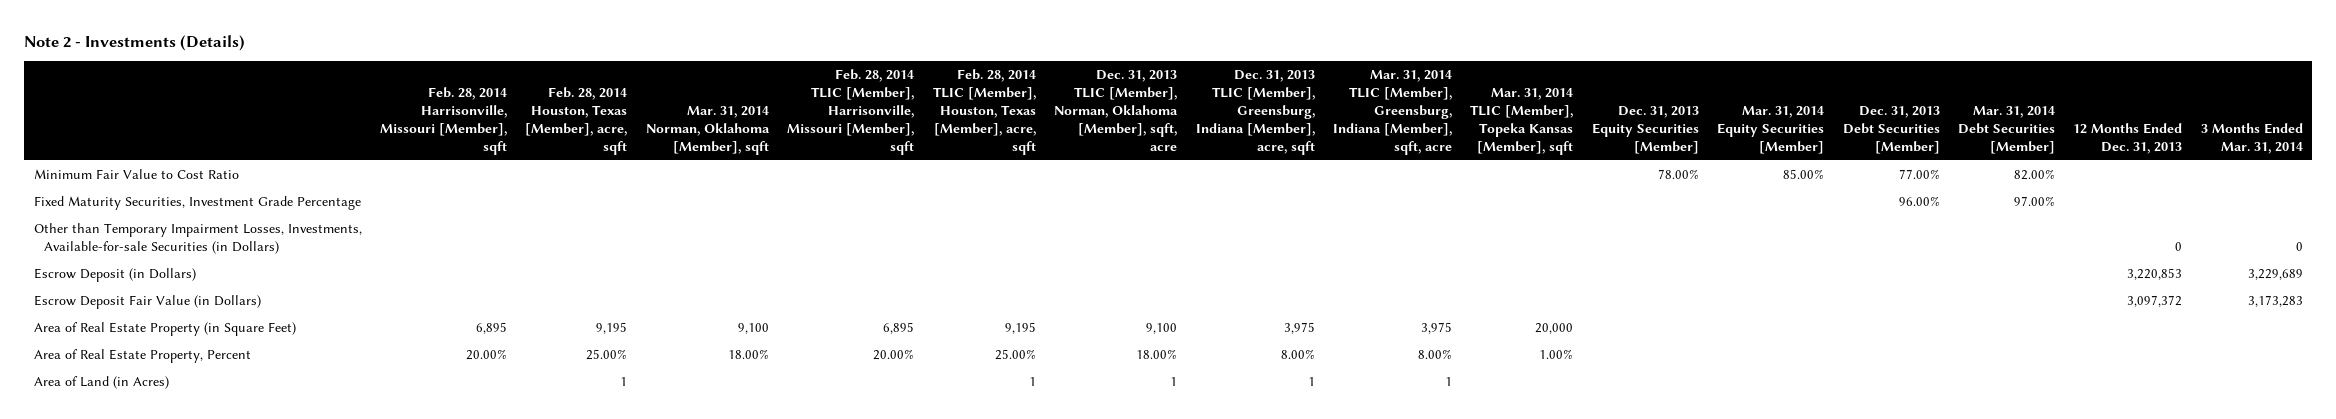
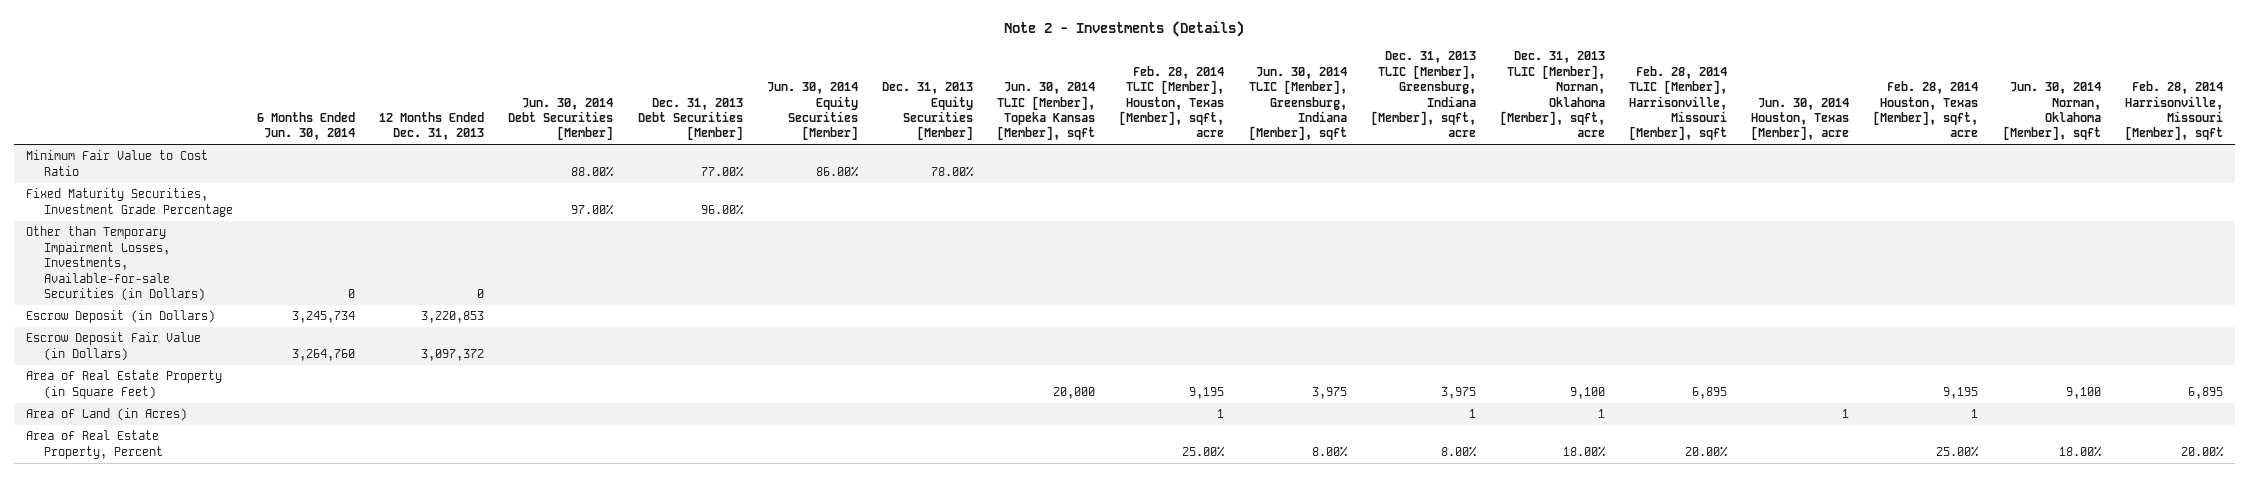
[525,86,628,155] Feb. 28, 2014 Houston, Texas [Member], acre, sqft -> none
[645,105,770,155] Mar. 31, 2014 Norman, Oklahoma [Member], sqft -> none
[932,68,1036,155] Feb. 28, 2014 TLIC [Member], Houston, Texas [Member], acre, sqft -> none
[1195,69,1315,155] Dec. 31, 2013 TLIC [Member], Greensburg, Indiana [Member], acre, sqft -> none
[1332,69,1452,155] Mar. 31, 2014 TLIC [Member], Greensburg, Indiana [Member], sqft, acre -> none
[1470,87,1574,155] Mar. 31, 2014 TLIC [Member], Topeka Kansas [Member], sqft -> none
[1717,105,1825,154] Mar. 31, 2014 Equity Securities [Member] -> none
[1958,105,2056,154] Mar. 31, 2014 Debt Securities [Member] -> none
[2200,122,2303,154] 3 Months Ended Mar. 31, 2014 -> none
none -> [257,111,356,141] 6 Months Ended Jun. 30, 2014
none -> [508,97,614,141] Jun. 30, 2014 Debt Securities [Member]
none -> [766,82,858,141] Jun. 30, 2014 Equity Securities [Member]
none -> [997,82,1096,141] Jun. 30, 2014 TLIC [Member], Topeka Kansas [Member], sqft
none -> [1119,65,1225,138] Feb. 28, 2014 TLIC [Member], Houston, Texas [Member], sqft, acre
none -> [1248,66,1347,141] Jun. 30, 2014 TLIC [Member], Greensburg, Indiana [Member], sqft
none -> [1370,51,1476,138] Dec. 31, 2013 TLIC [Member], Greensburg, Indiana [Member], sqft, acre
none -> [1751,97,1850,141] Jun. 30, 2014 Houston, Texas [Member], acre
none -> [1873,81,1979,138] Feb. 28, 2014 Houston, Texas [Member], sqft, acre
none -> [2002,82,2101,141] Jun. 30, 2014 Norman, Oklahoma [Member], sqft
[33,349,251,364] Area of Real Estate Property, Percent -> [26,430,163,459] Area of Real Estate Property, Percent

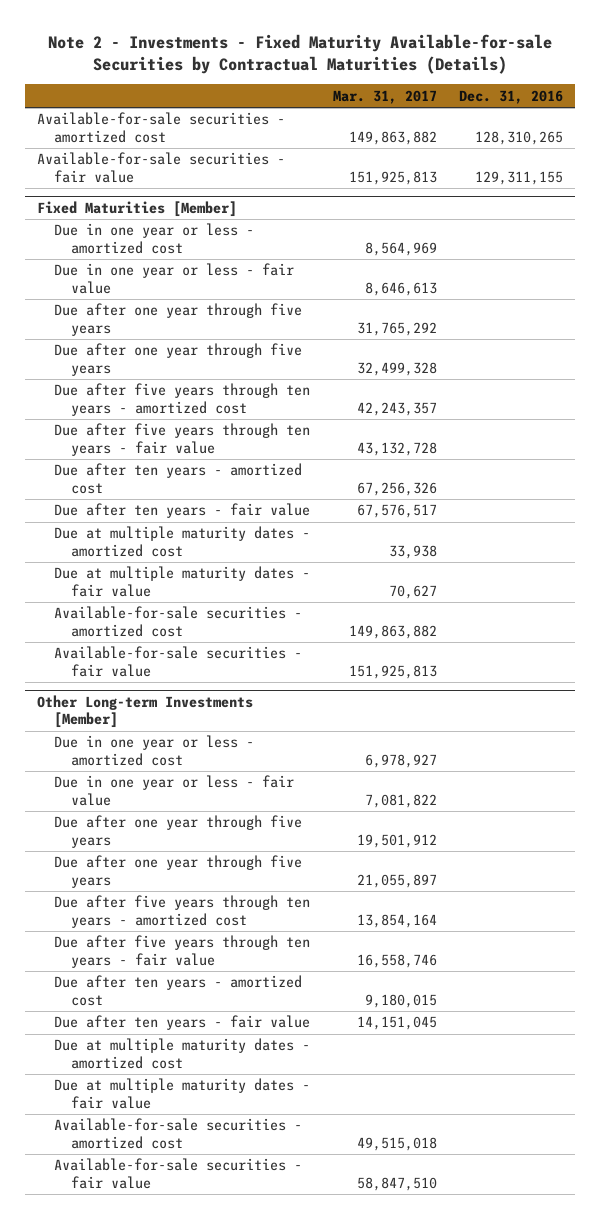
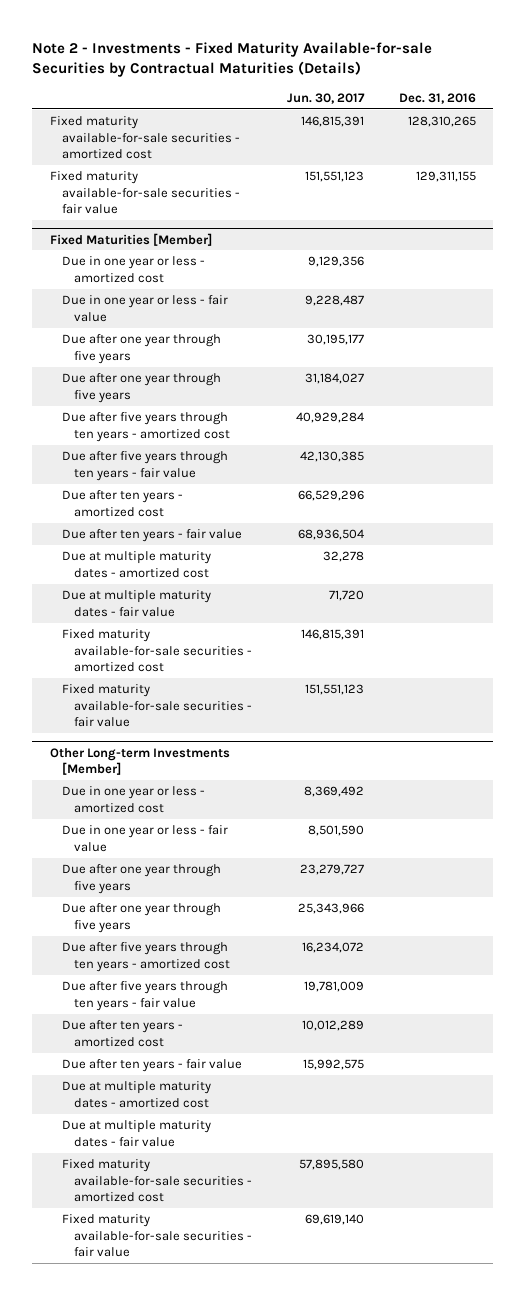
[332,89,437,104] Mar. 31, 2017 -> none
none -> [286,92,365,104] Jun. 30, 2017
[36,112,285,143] Available-for-sale securities - amortized cost -> [49,116,240,160] Fixed maturity available-for-sale securities - amortized cost
[36,152,285,183] Available-for-sale securities - fair value -> [49,171,240,215] Fixed maturity available-for-sale securities - fair value
[53,606,302,637] Available-for-sale securities - amortized cost -> [61,629,253,673] Fixed maturity available-for-sale securities - amortized cost
[53,646,302,677] Available-for-sale securities - fair value -> [61,684,253,728] Fixed maturity available-for-sale securities - fair value
[53,1118,302,1149] Available-for-sale securities - amortized cost -> [61,1159,253,1203] Fixed maturity available-for-sale securities - amortized cost
[53,1158,302,1189] Available-for-sale securities - fair value -> [61,1214,253,1258] Fixed maturity available-for-sale securities - fair value

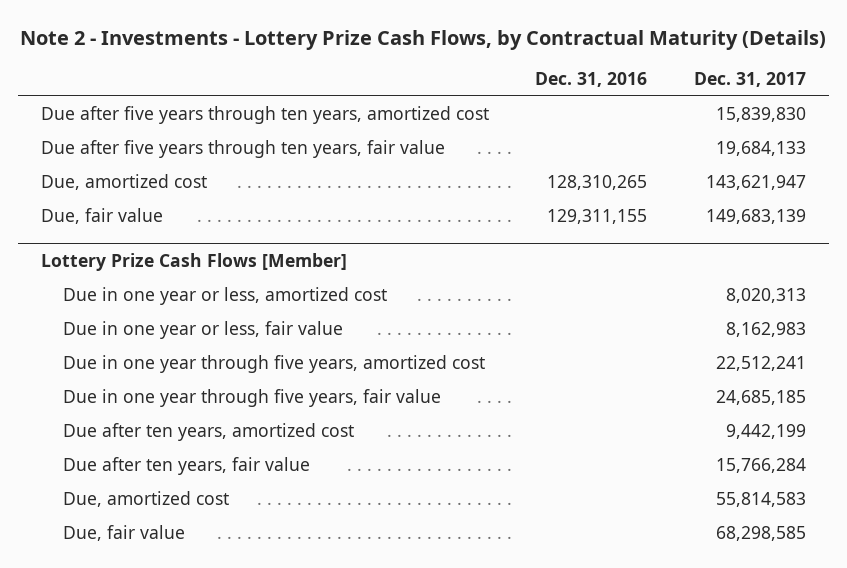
[32,41,433,78] Note 2 - Investments - Fixed Maturity Available-for-sale Securities by Contractual Maturities (Details) -> [20,29,827,50] Note 2 - Investments - Lottery Prize Cash Flows, by Contractual Maturity (Details)
[286,92,365,104] Jun. 30, 2017 -> none
none -> [693,72,806,88] Dec. 31, 2017
[49,232,212,246] Fixed Maturities [Member] -> none
[61,256,205,283] Due in one year or less - amortized cost -> none
[61,295,228,322] Due in one year or less - fair value -> none
[61,334,221,364] Due after one year through five years -> none
[61,373,221,403] Due after one year through five years -> none
[61,412,231,442] Due after five years through ten years - amortized cost -> none
[61,451,228,481] Due after five years through ten years - fair value -> none
[61,490,183,517] Due after ten years - amortized cost -> none
[61,529,242,543] Due after ten years - fair value -> none
[61,551,211,578] Due at multiple maturity dates - amortized cost -> none
[61,590,211,617] Due at multiple maturity dates - fair value -> none
[61,629,253,673] Fixed maturity available-for-sale securities - amortized cost -> none
[61,684,253,728] Fixed maturity available-for-sale securities - fair value -> none
[49,747,230,776] Other Long-term Investments [Member] -> none
[61,786,205,813] Due in one year or less - amortized cost -> none
[61,825,228,852] Due in one year or less - fair value -> none
[61,864,221,894] Due after one year through five years -> none
[61,903,221,933] Due after one year through five years -> none
[61,942,231,972] Due after five years through ten years - amortized cost -> none
[61,981,228,1011] Due after five years through ten years - fair value -> none
[61,1020,183,1047] Due after ten years - amortized cost -> none
[61,1059,242,1073] Due after ten years - fair value -> none
[61,1081,211,1108] Due at multiple maturity dates - amortized cost -> none
[61,1120,211,1147] Due at multiple maturity dates - fair value -> none
[61,1159,253,1203] Fixed maturity available-for-sale securities - amortized cost -> none
[61,1214,253,1258] Fixed maturity available-for-sale securities - fair value -> none
none -> [40,106,489,125] Due after five years through ten years, amortized cost
none -> [40,140,445,159] Due after five years through ten years, fair value
[49,116,240,160] Fixed maturity available-for-sale securities - amortized cost -> [40,174,207,191] Due, amortized cost
[49,171,240,215] Fixed maturity available-for-sale securities - fair value -> [40,208,163,225] Due, fair value
none -> [40,252,347,271] Lottery Prize Cash Flows [Member]
none -> [62,287,387,306] Due in one year or less, amortized cost
none -> [62,321,343,340] Due in one year or less, fair value
none -> [62,355,485,374] Due in one year through five years, amortized cost
none -> [62,389,441,408] Due in one year through five years, fair value
none -> [62,423,354,442] Due after ten years, amortized cost
none -> [62,457,310,476] Due after ten years, fair value
none -> [62,491,229,508] Due, amortized cost
none -> [62,525,185,542] Due, fair value

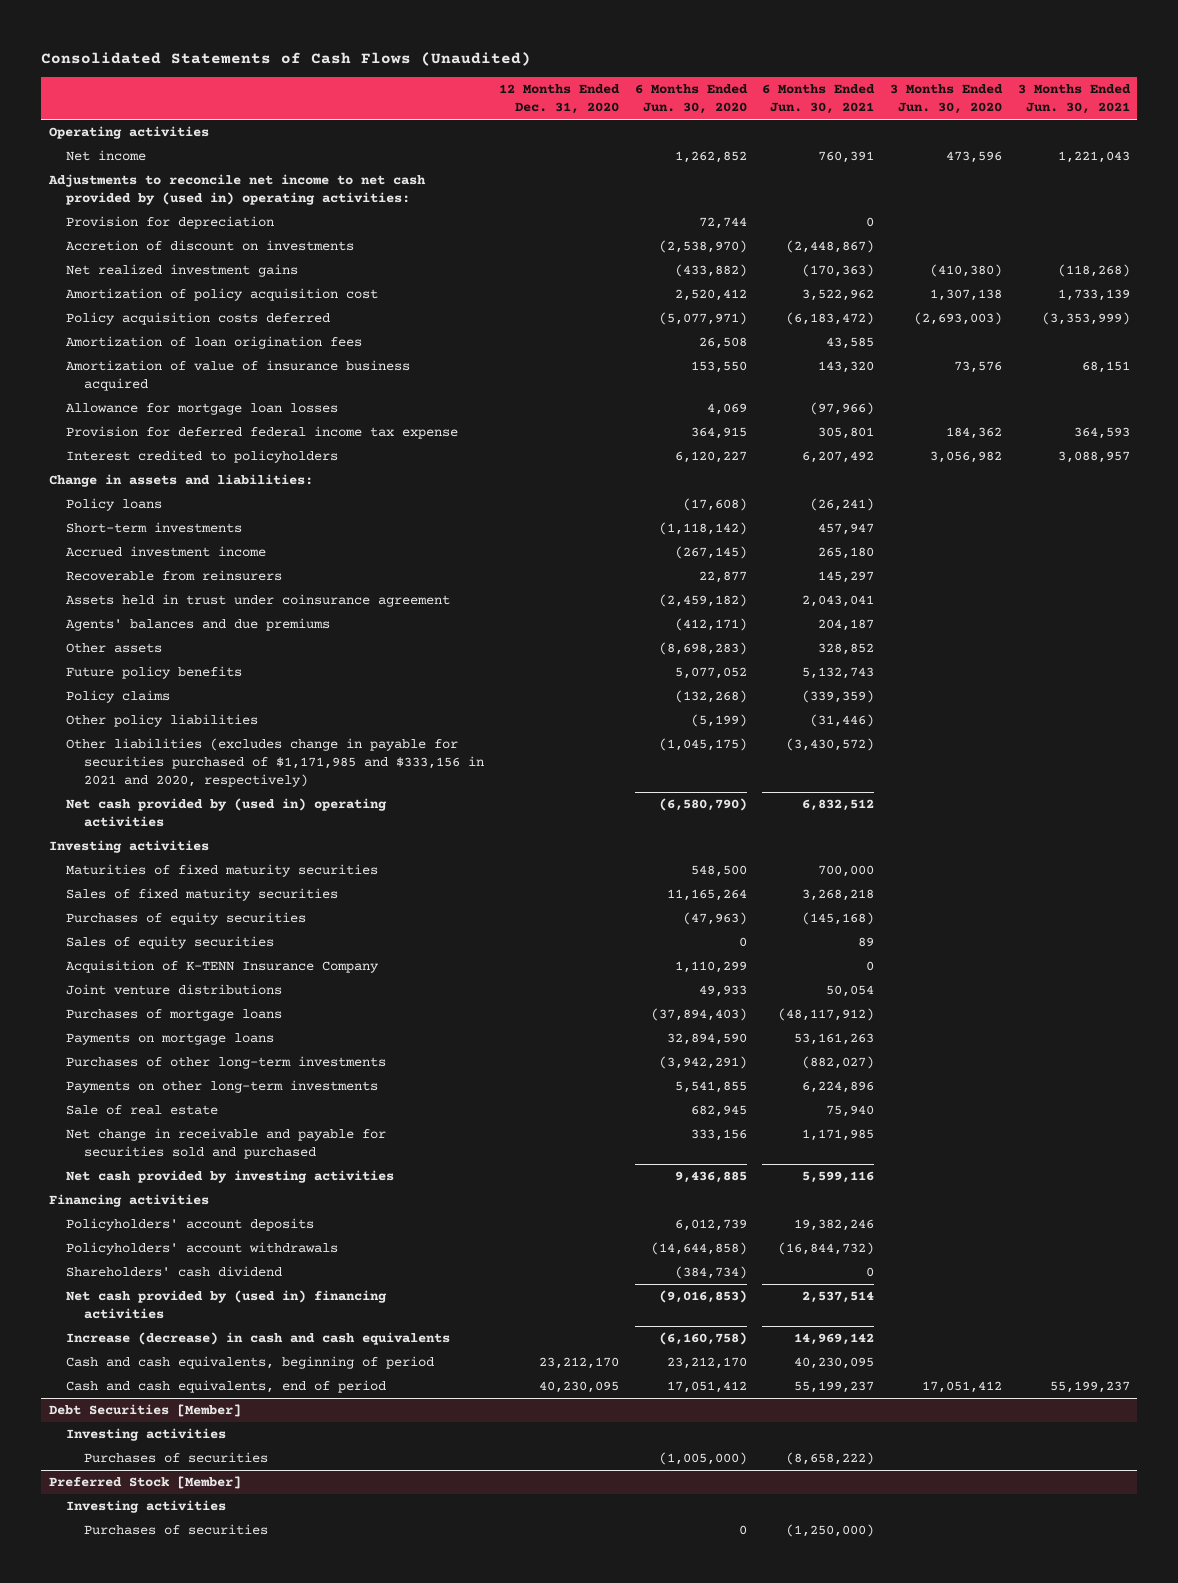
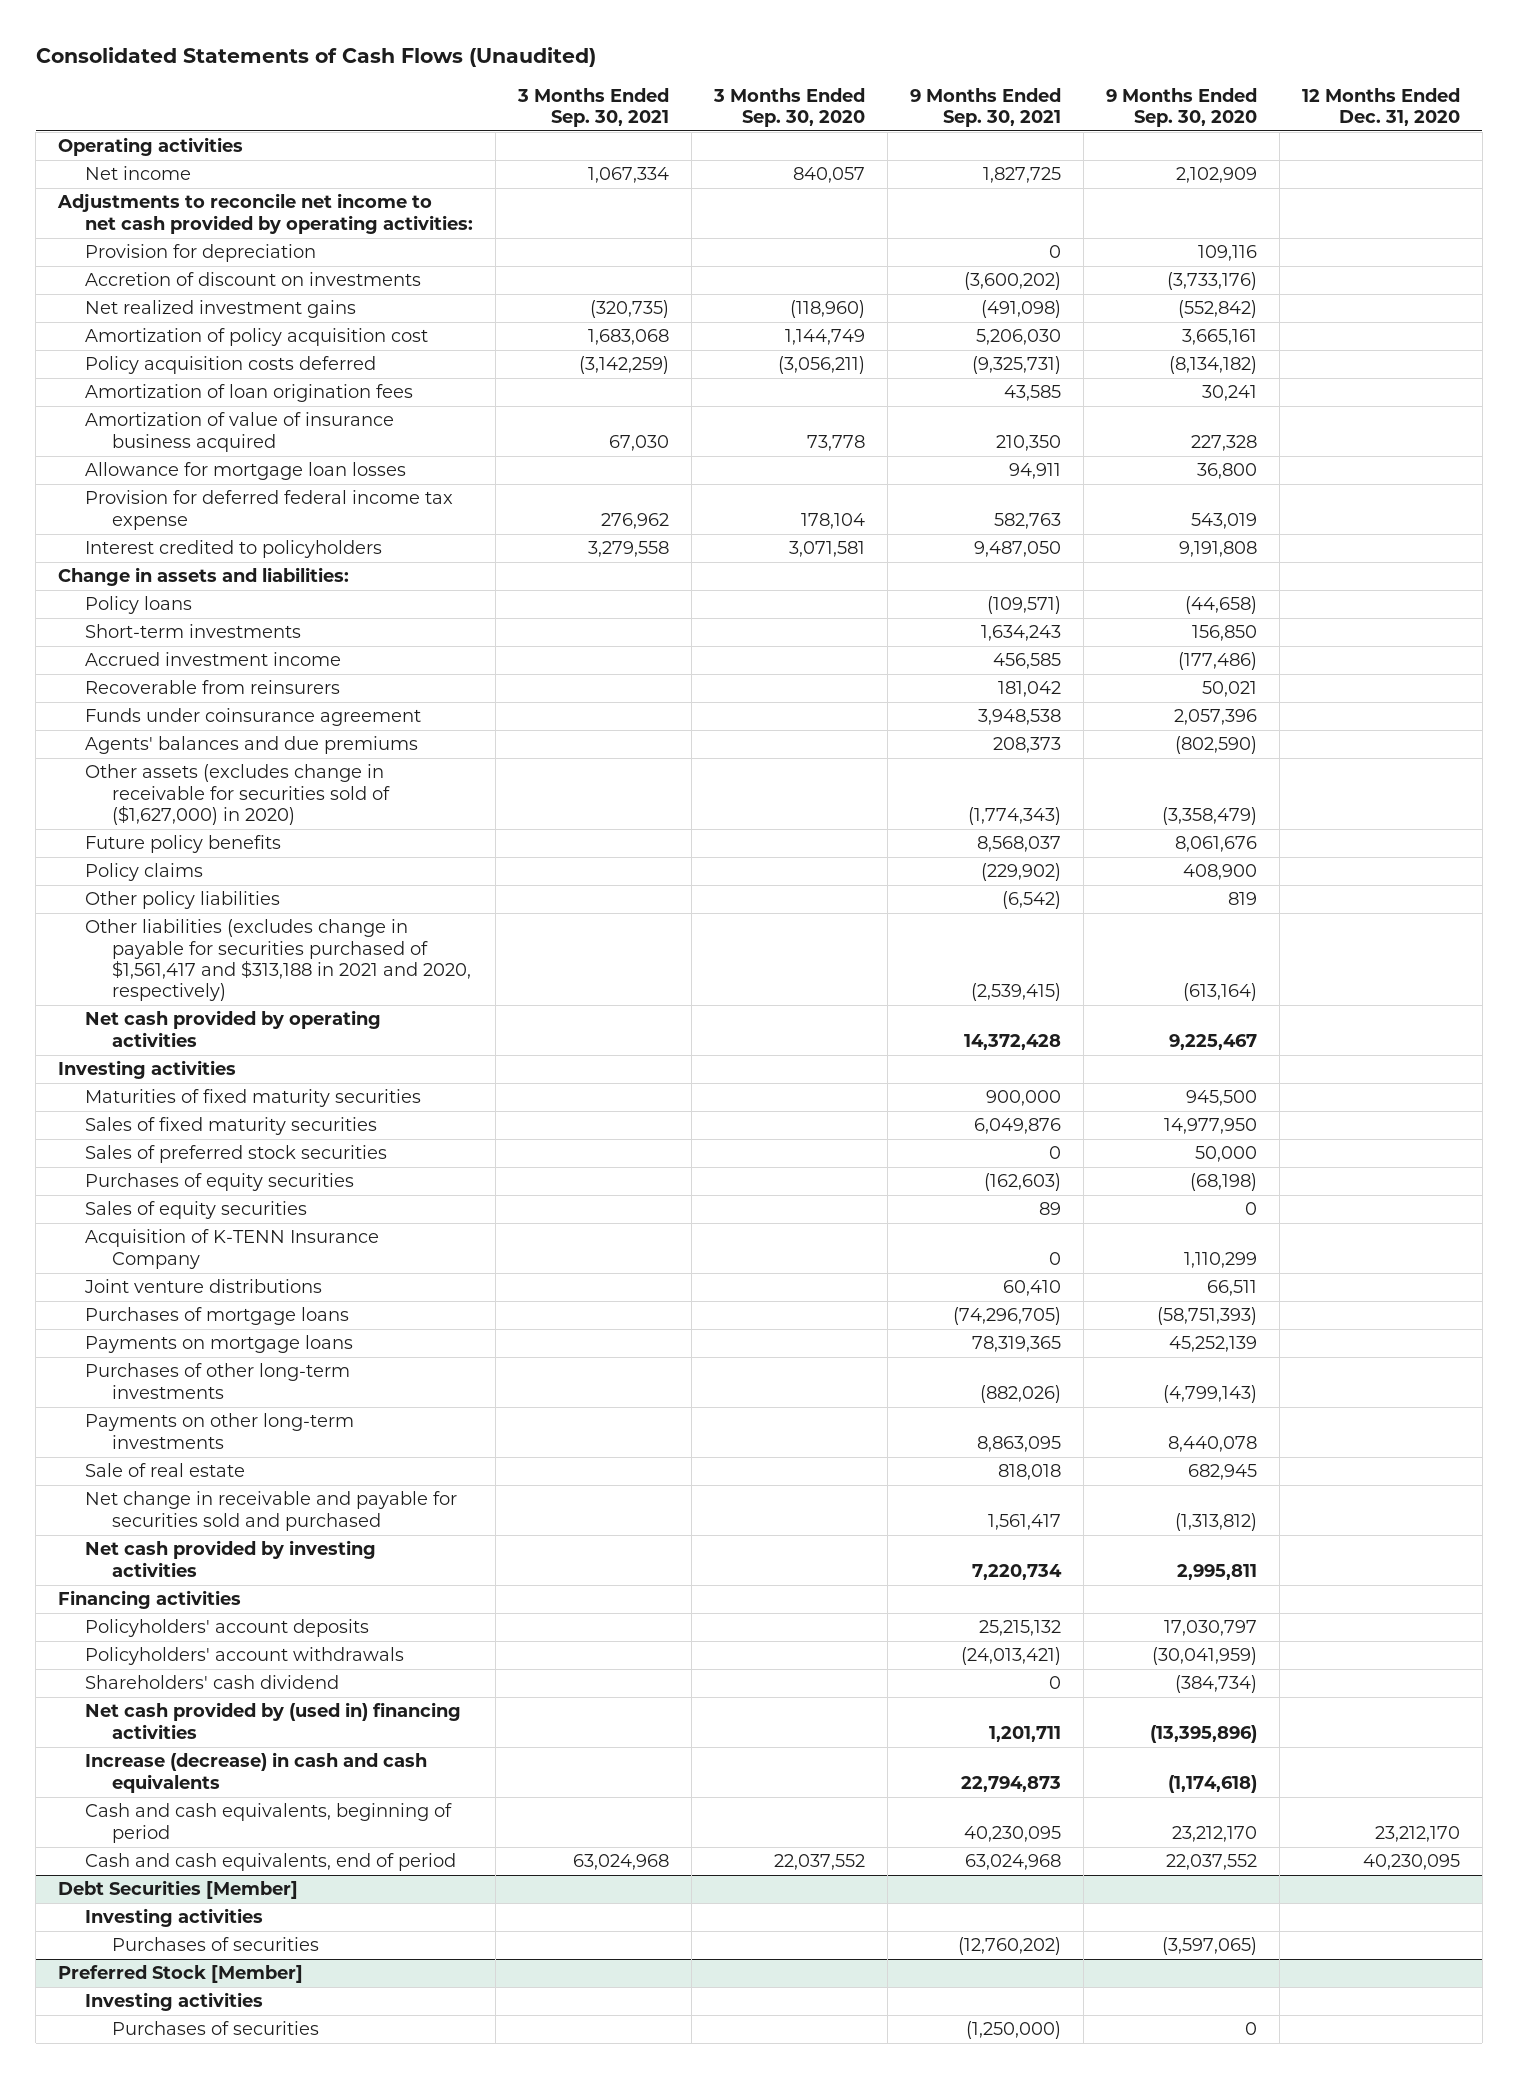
[634,83,748,114] 6 Months Ended Jun. 30, 2020 -> none
[762,83,876,114] 6 Months Ended Jun. 30, 2021 -> none
[890,83,1004,114] 3 Months Ended Jun. 30, 2020 -> none
[1017,83,1131,114] 3 Months Ended Jun. 30, 2021 -> none
none -> [516,87,669,127] 3 Months Ended Sep. 30, 2021
none -> [712,87,865,127] 3 Months Ended Sep. 30, 2020
none -> [909,87,1061,127] 9 Months Ended Sep. 30, 2021
none -> [1105,87,1257,127] 9 Months Ended Sep. 30, 2020
[47,174,426,206] Adjustments to reconcile net income to net cash provided by (used in) operating activities: -> [57,193,473,234] Adjustments to reconcile net income to net cash provided by operating activities:
[66,594,451,608] Assets held in trust under coinsurance agreement -> [84,708,421,727] Funds under coinsurance agreement
[66,643,163,654] Other assets -> [84,764,390,825] Other assets (excludes change in receivable for securities sold of ($1,627,000) in 2020)
[66,738,484,788] Other liabilities (excludes change in payable for securities purchased of $1,171,985 and $333,156 in 2021 and 2020, respectively) -> [84,919,471,1002] Other liabilities (excludes change in payable for securities purchased of $1,561,417 and $313,188 in 2021 and 2020, respectively)
[66,798,388,828] Net cash provided by (used in) operating activities -> [84,1010,381,1047] Net cash provided by operating activities
none -> [84,1145,387,1164] Sales of preferred stock securities

